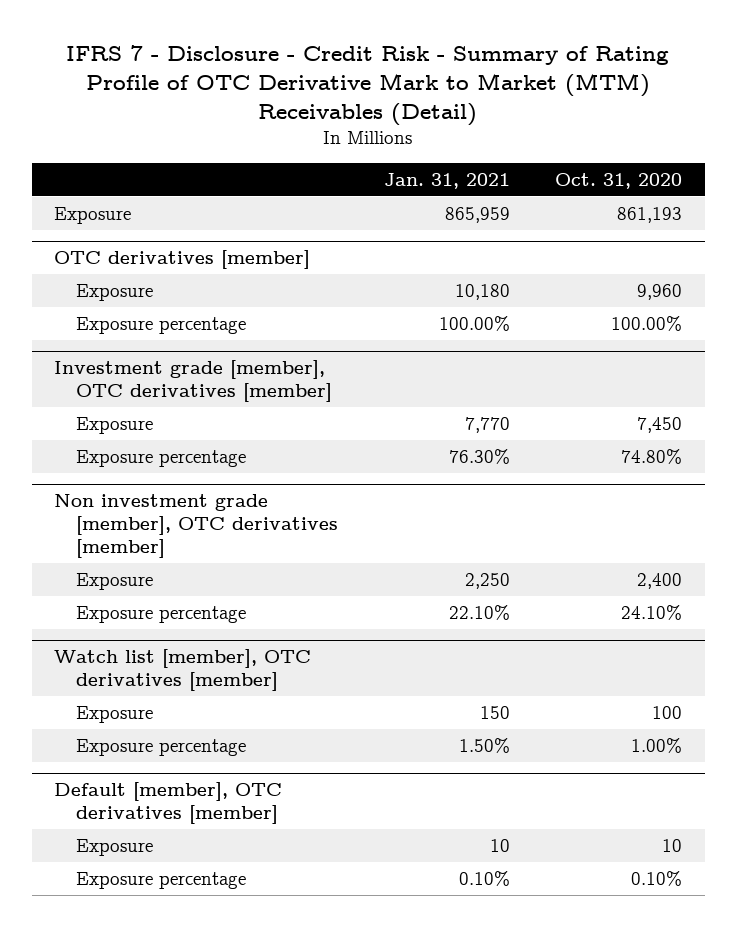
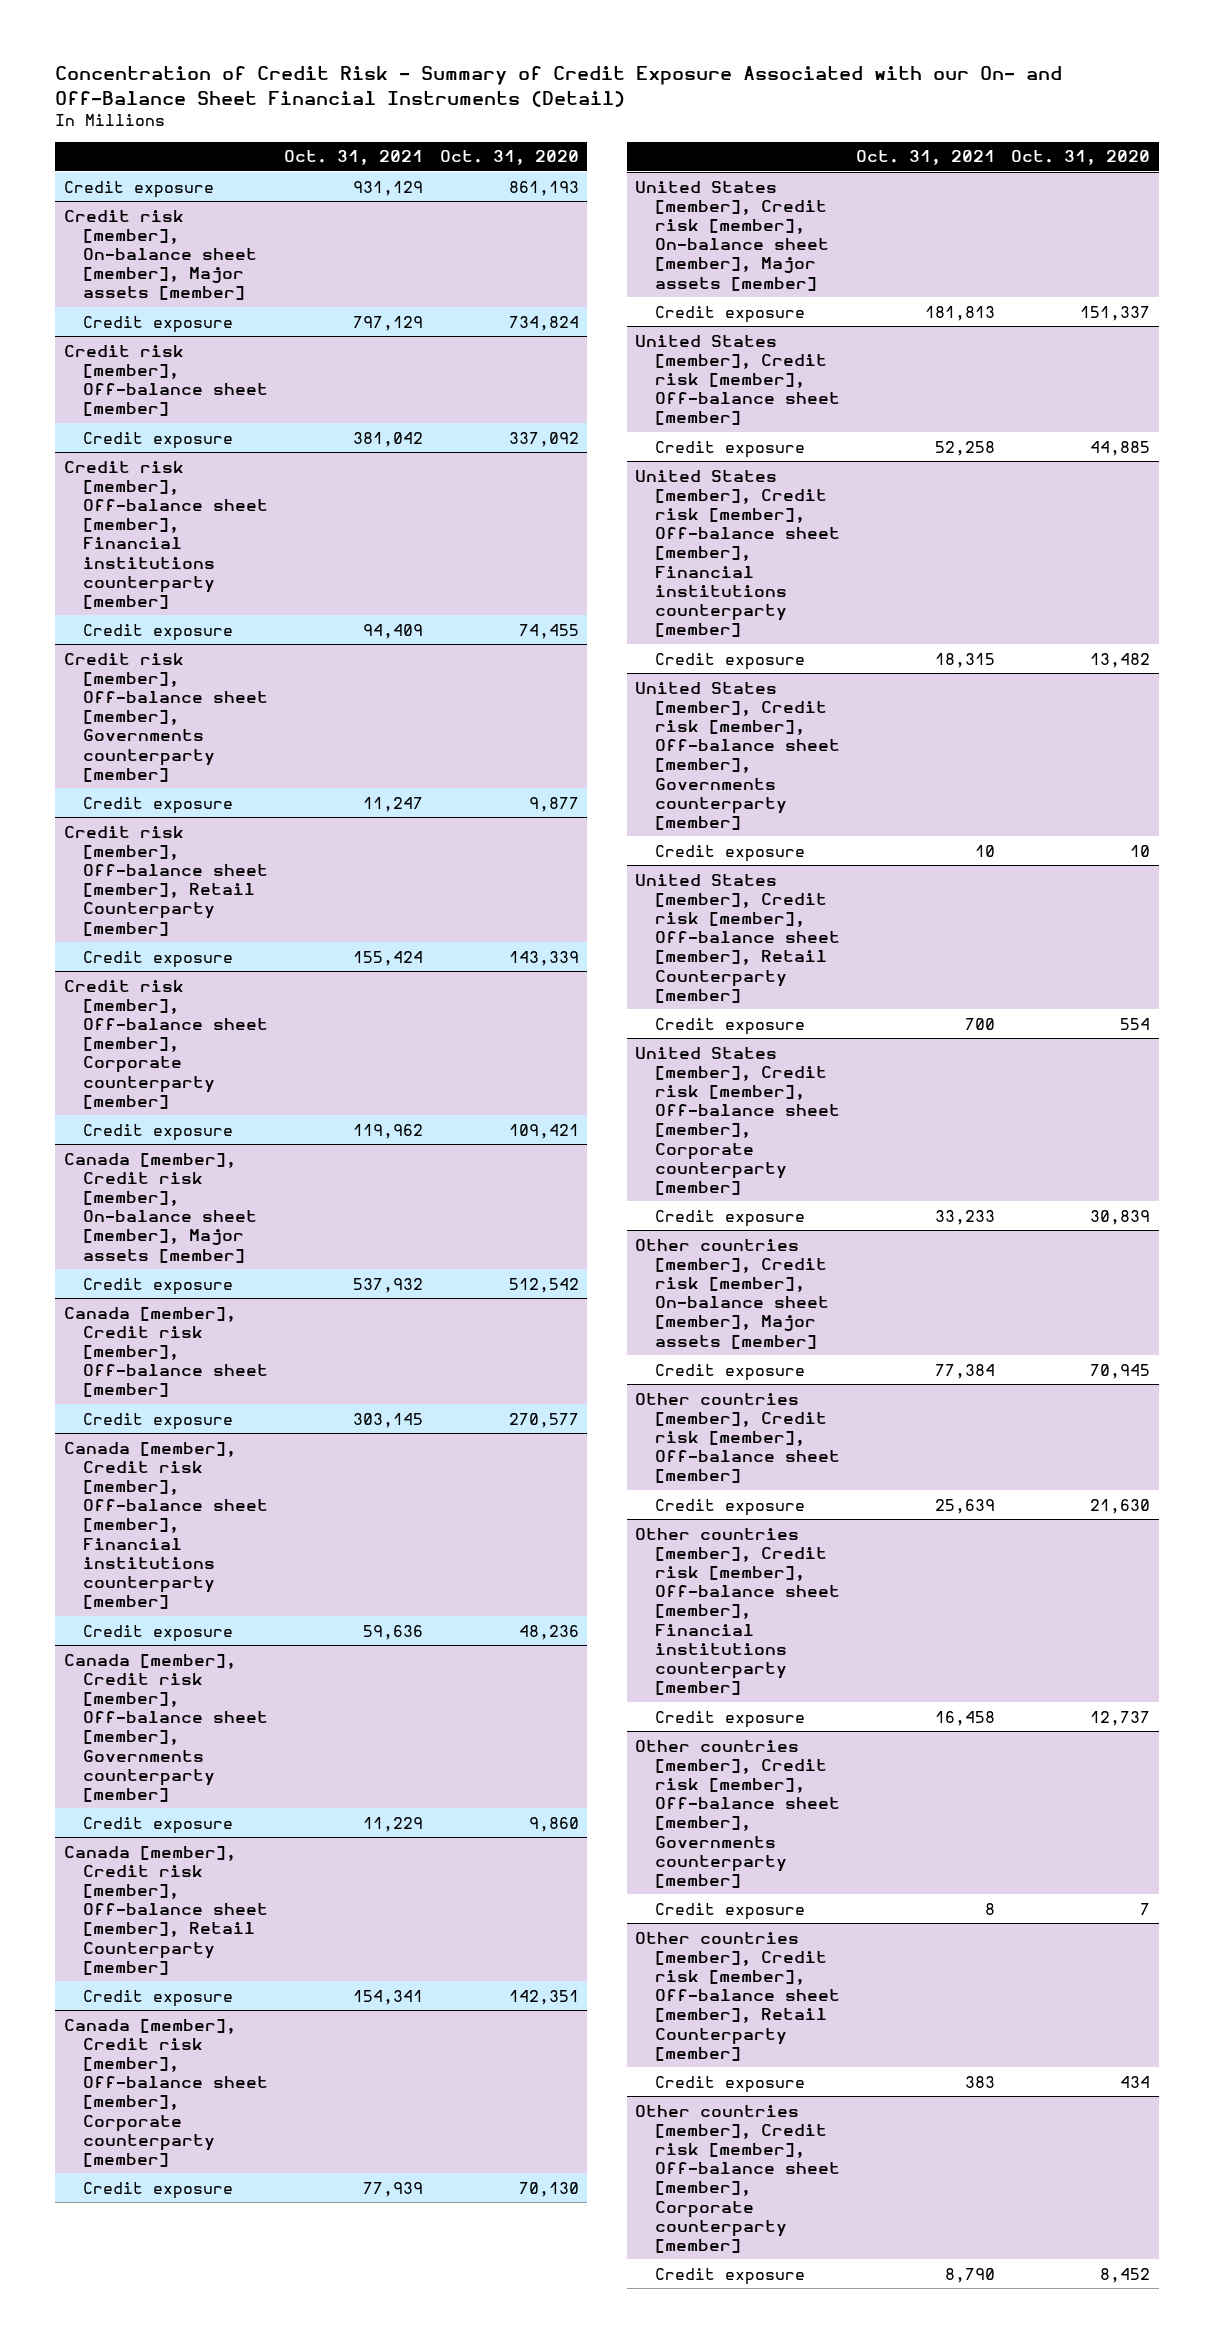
[66,44,670,127] IFRS 7 - Disclosure - Credit Risk - Summary of Rating Profile of OTC Derivative Mark to Market (MTM) Receivables (Detail) -> [55,65,1063,107] Concentration of Credit Risk - Summary of Credit Exposure Associated with our On- and Off-Balance Sheet Financial Instruments (Detail)
[383,172,510,189] Jan. 31, 2021 -> none
none -> [284,150,424,166] Oct. 31, 2021
[54,250,311,270] OTC derivatives [member] -> none
[76,316,247,334] Exposure percentage -> none
[54,360,333,403] Investment grade [member], OTC derivatives [member] -> none
[76,449,247,467] Exposure percentage -> none
[54,494,339,558] Non investment grade [member], OTC derivatives [member] -> none
[76,605,247,623] Exposure percentage -> none
[54,649,312,692] Watch list [member], OTC derivatives [member] -> none
[76,738,247,756] Exposure percentage -> none
[54,782,283,825] Default [member], OTC derivatives [member] -> none
[76,871,247,889] Exposure percentage -> none
[54,206,132,224] Exposure -> [63,180,214,198] Credit exposure
none -> [63,209,258,301] Credit risk [member], On-balance sheet [member], Major assets [member]
[76,283,154,301] Exposure -> [83,315,234,333] Credit exposure
[637,283,683,300] 9,960 -> [508,315,579,331] 734,824
none -> [63,344,269,417] Credit risk [member], Off-balance sheet [member]
[76,416,154,434] Exposure -> [83,431,234,449] Credit exposure
[637,416,683,433] 7,450 -> [508,431,579,447] 337,092
none -> [63,460,269,609] Credit risk [member], Off-balance sheet [member], Financial institutions counterparty [member]
[76,572,154,590] Exposure -> [83,623,234,641] Credit exposure
[637,572,683,589] 2,400 -> [518,623,579,639] 74,455
none -> [63,652,269,782] Credit risk [member], Off-balance sheet [member], Governments counterparty [member]
[76,705,154,723] Exposure -> [83,796,234,814] Credit exposure
[652,705,683,719] 100 -> [528,796,579,812] 9,877
none -> [63,825,269,936] Credit risk [member], Off-balance sheet [member], Retail Counterparty [member]
[76,838,154,856] Exposure -> [83,950,234,968] Credit exposure
[662,838,683,852] 10 -> [508,950,579,966] 143,339
none -> [63,979,269,1109] Credit risk [member], Off-balance sheet [member], Corporate counterparty [member]
none -> [83,1123,234,1141] Credit exposure
none -> [63,1152,258,1263] Canada [member], Credit risk [member], On-balance sheet [member], Major assets [member]
none -> [83,1277,234,1295] Credit exposure
none -> [63,1306,269,1398] Canada [member], Credit risk [member], Off-balance sheet [member]
none -> [83,1412,234,1430] Credit exposure
none -> [63,1441,269,1610] Canada [member], Credit risk [member], Off-balance sheet [member], Financial institutions counterparty [member]
none -> [83,1624,234,1642] Credit exposure
none -> [63,1653,269,1802] Canada [member], Credit risk [member], Off-balance sheet [member], Governments counterparty [member]
none -> [83,1816,234,1834] Credit exposure
none -> [63,1845,269,1975] Canada [member], Credit risk [member], Off-balance sheet [member], Retail Counterparty [member]
none -> [83,1989,234,2007] Credit exposure
none -> [63,2018,269,2167] Canada [member], Credit risk [member], Off-balance sheet [member], Corporate counterparty [member]
none -> [83,2181,234,2199] Credit exposure
none -> [635,180,829,291] United States [member], Credit risk [member], On-balance sheet [member], Major assets [member]
none -> [654,305,805,323] Credit exposure
none -> [635,334,840,426] United States [member], Credit risk [member], Off-balance sheet [member]
none -> [654,440,805,458] Credit exposure
none -> [635,469,840,638] United States [member], Credit risk [member], Off-balance sheet [member], Financial institutions counterparty [member]
none -> [654,652,805,670] Credit exposure
none -> [635,681,840,830] United States [member], Credit risk [member], Off-balance sheet [member], Governments counterparty [member]
none -> [654,844,805,862] Credit exposure
none -> [635,873,840,1003] United States [member], Credit risk [member], Off-balance sheet [member], Retail Counterparty [member]
none -> [654,1017,805,1035] Credit exposure
none -> [635,1046,840,1195] United States [member], Credit risk [member], Off-balance sheet [member], Corporate counterparty [member]
none -> [654,1209,805,1227] Credit exposure
none -> [635,1238,829,1349] Other countries [member], Credit risk [member], On-balance sheet [member], Major assets [member]
none -> [654,1363,805,1381] Credit exposure
none -> [635,1392,840,1484] Other countries [member], Credit risk [member], Off-balance sheet [member]
none -> [654,1498,805,1516] Credit exposure
none -> [635,1527,840,1696] Other countries [member], Credit risk [member], Off-balance sheet [member], Financial institutions counterparty [member]
none -> [654,1710,805,1728] Credit exposure
none -> [635,1739,840,1888] Other countries [member], Credit risk [member], Off-balance sheet [member], Governments counterparty [member]
none -> [654,1902,805,1920] Credit exposure
none -> [635,1931,840,2061] Other countries [member], Credit risk [member], Off-balance sheet [member], Retail Counterparty [member]
none -> [654,2075,805,2093] Credit exposure
none -> [635,2104,840,2253] Other countries [member], Credit risk [member], Off-balance sheet [member], Corporate counterparty [member]
none -> [654,2267,805,2285] Credit exposure

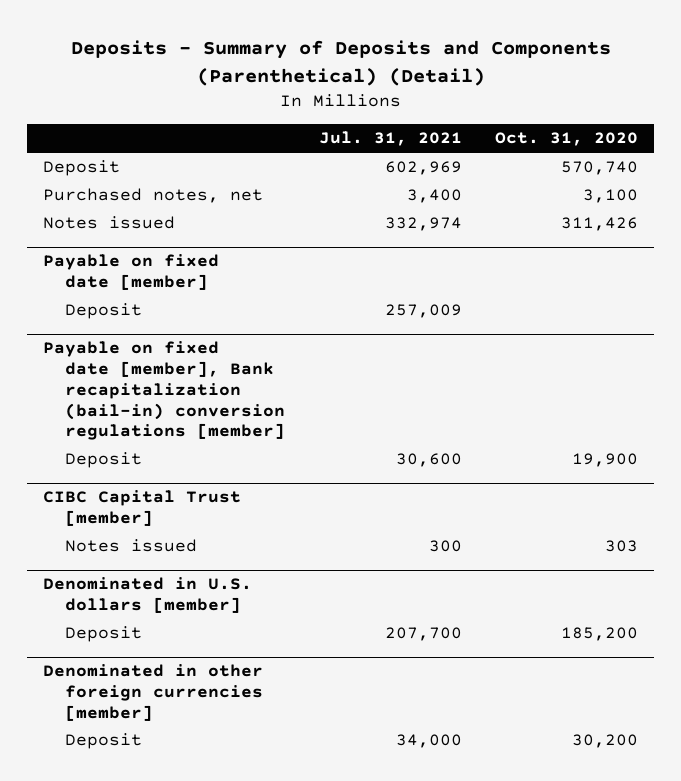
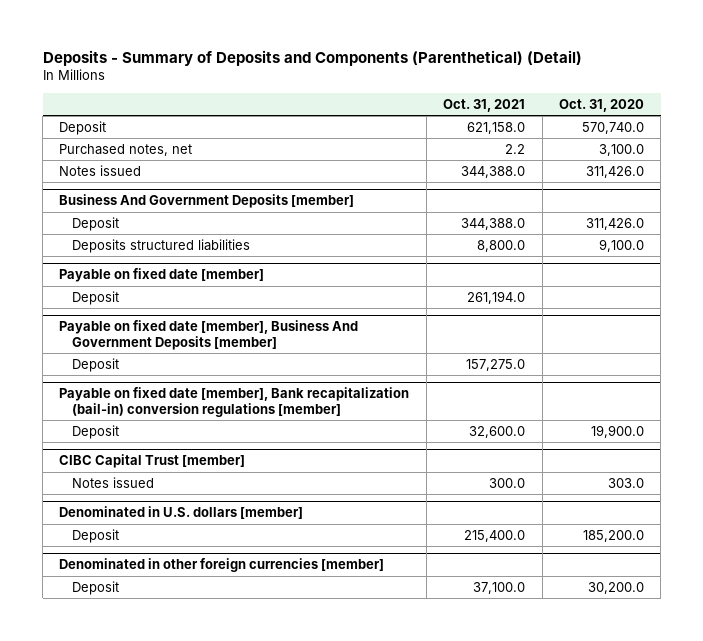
[318,131,462,147] Jul. 31, 2021 -> none
none -> [443,99,526,113] Oct. 31, 2021
[560,161,638,176] 570,740 -> [581,121,644,134] 570,740.0
[582,189,638,204] 3,100 -> [598,143,644,156] 3,100.0
[560,217,638,232] 311,426 -> [585,165,644,178] 311,426.0
none -> [59,194,355,209] Business And Government Deposits [member]
none -> [72,216,120,231] Deposit
none -> [72,238,251,253] Deposits structured liabilities
none -> [59,320,359,350] Payable on fixed date [member], Business And Government Deposits [member]
none -> [72,357,120,372] Deposit
[571,453,638,468] 19,900 -> [590,424,644,438] 19,900.0
[604,540,638,553] 303 -> [607,477,644,488] 303.0
[560,627,638,642] 185,200 -> [582,529,644,542] 185,200.0
[571,734,638,749] 30,200 -> [587,581,644,594] 30,200.0

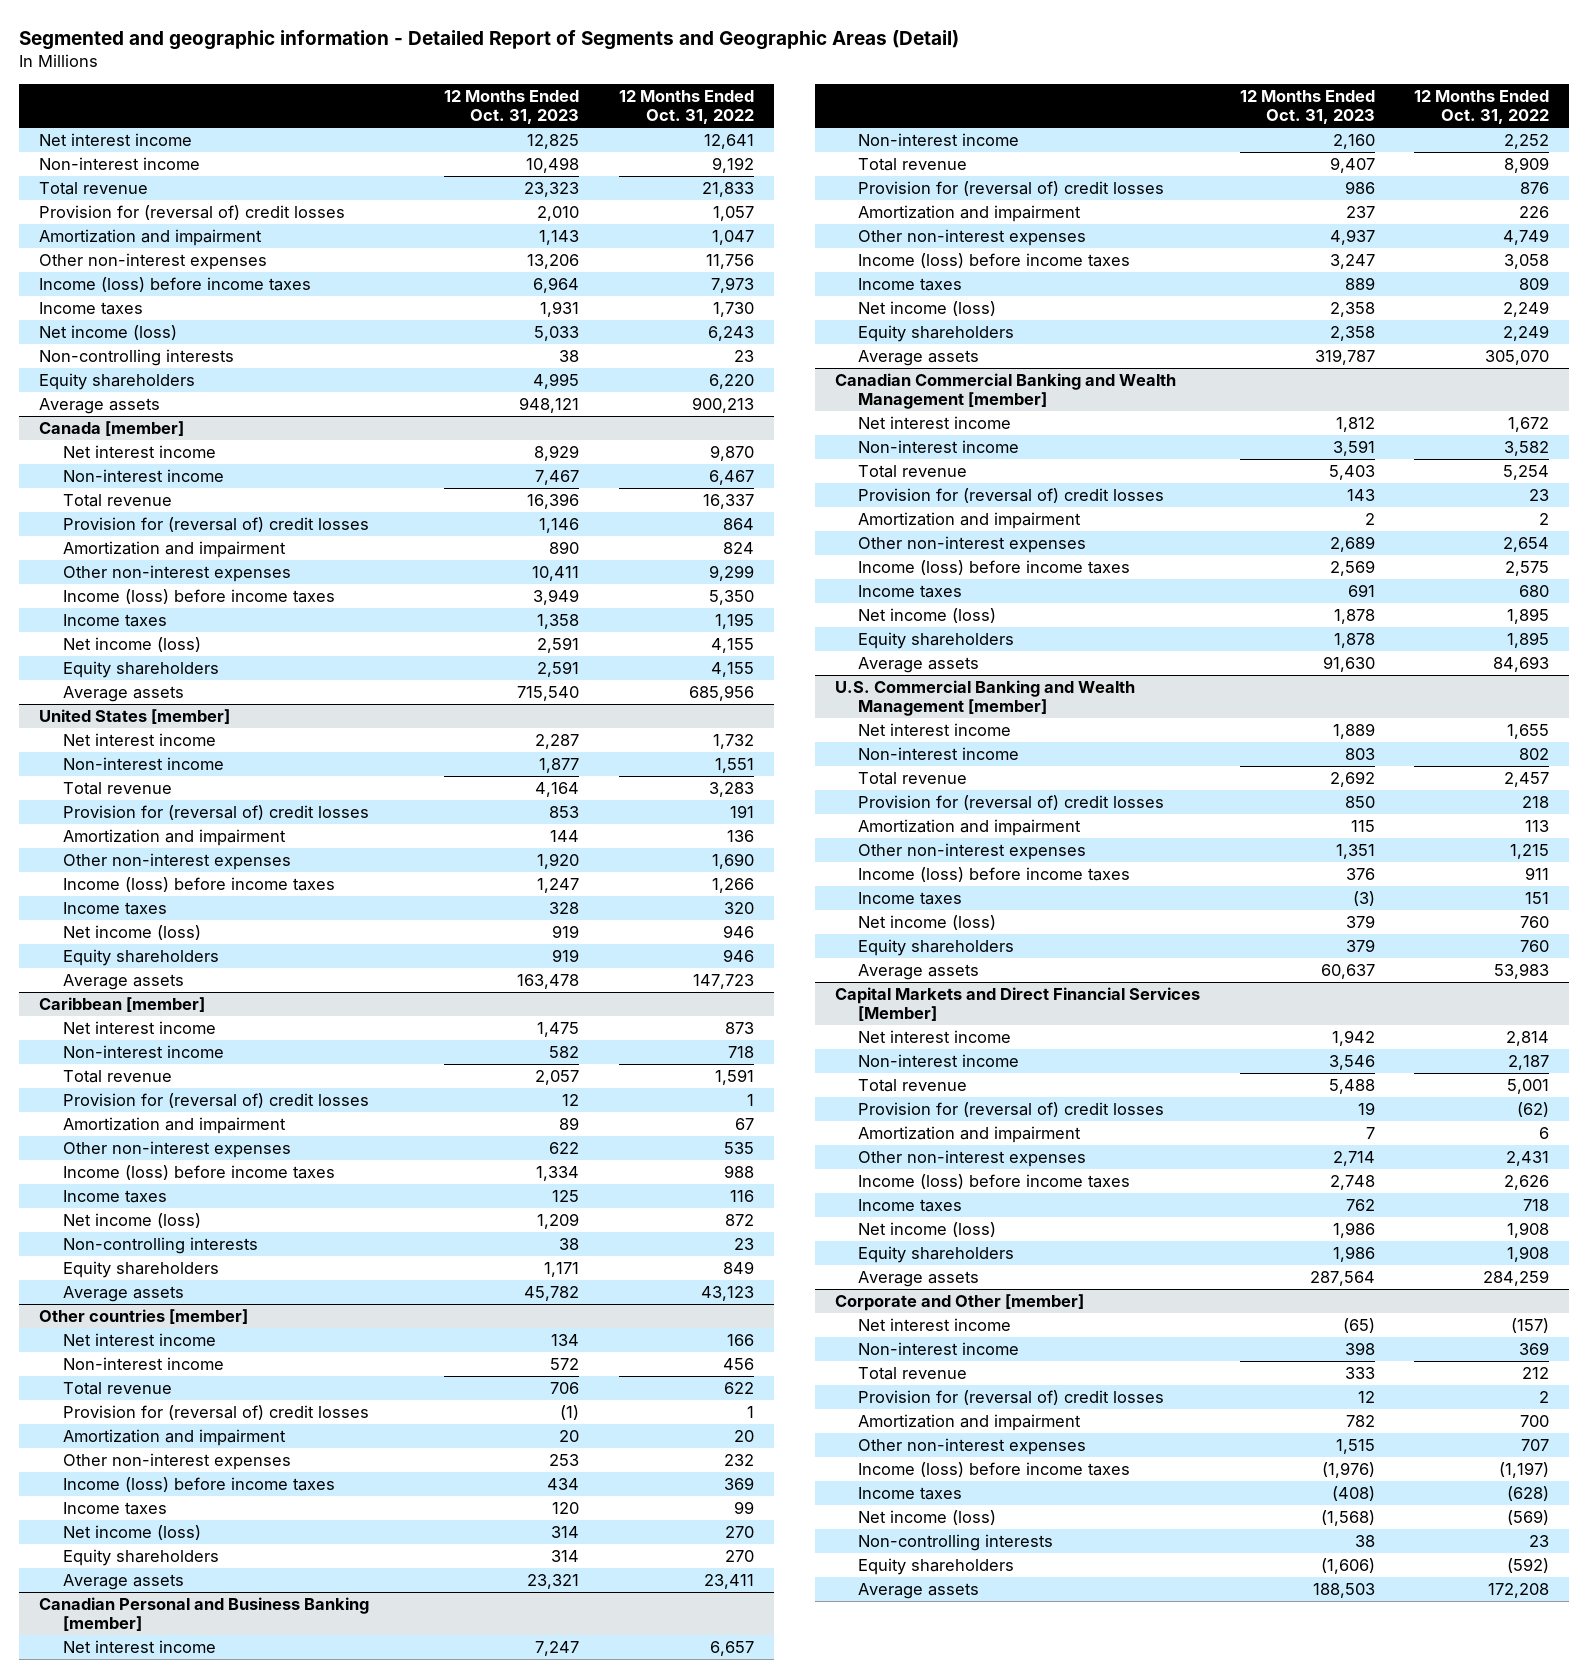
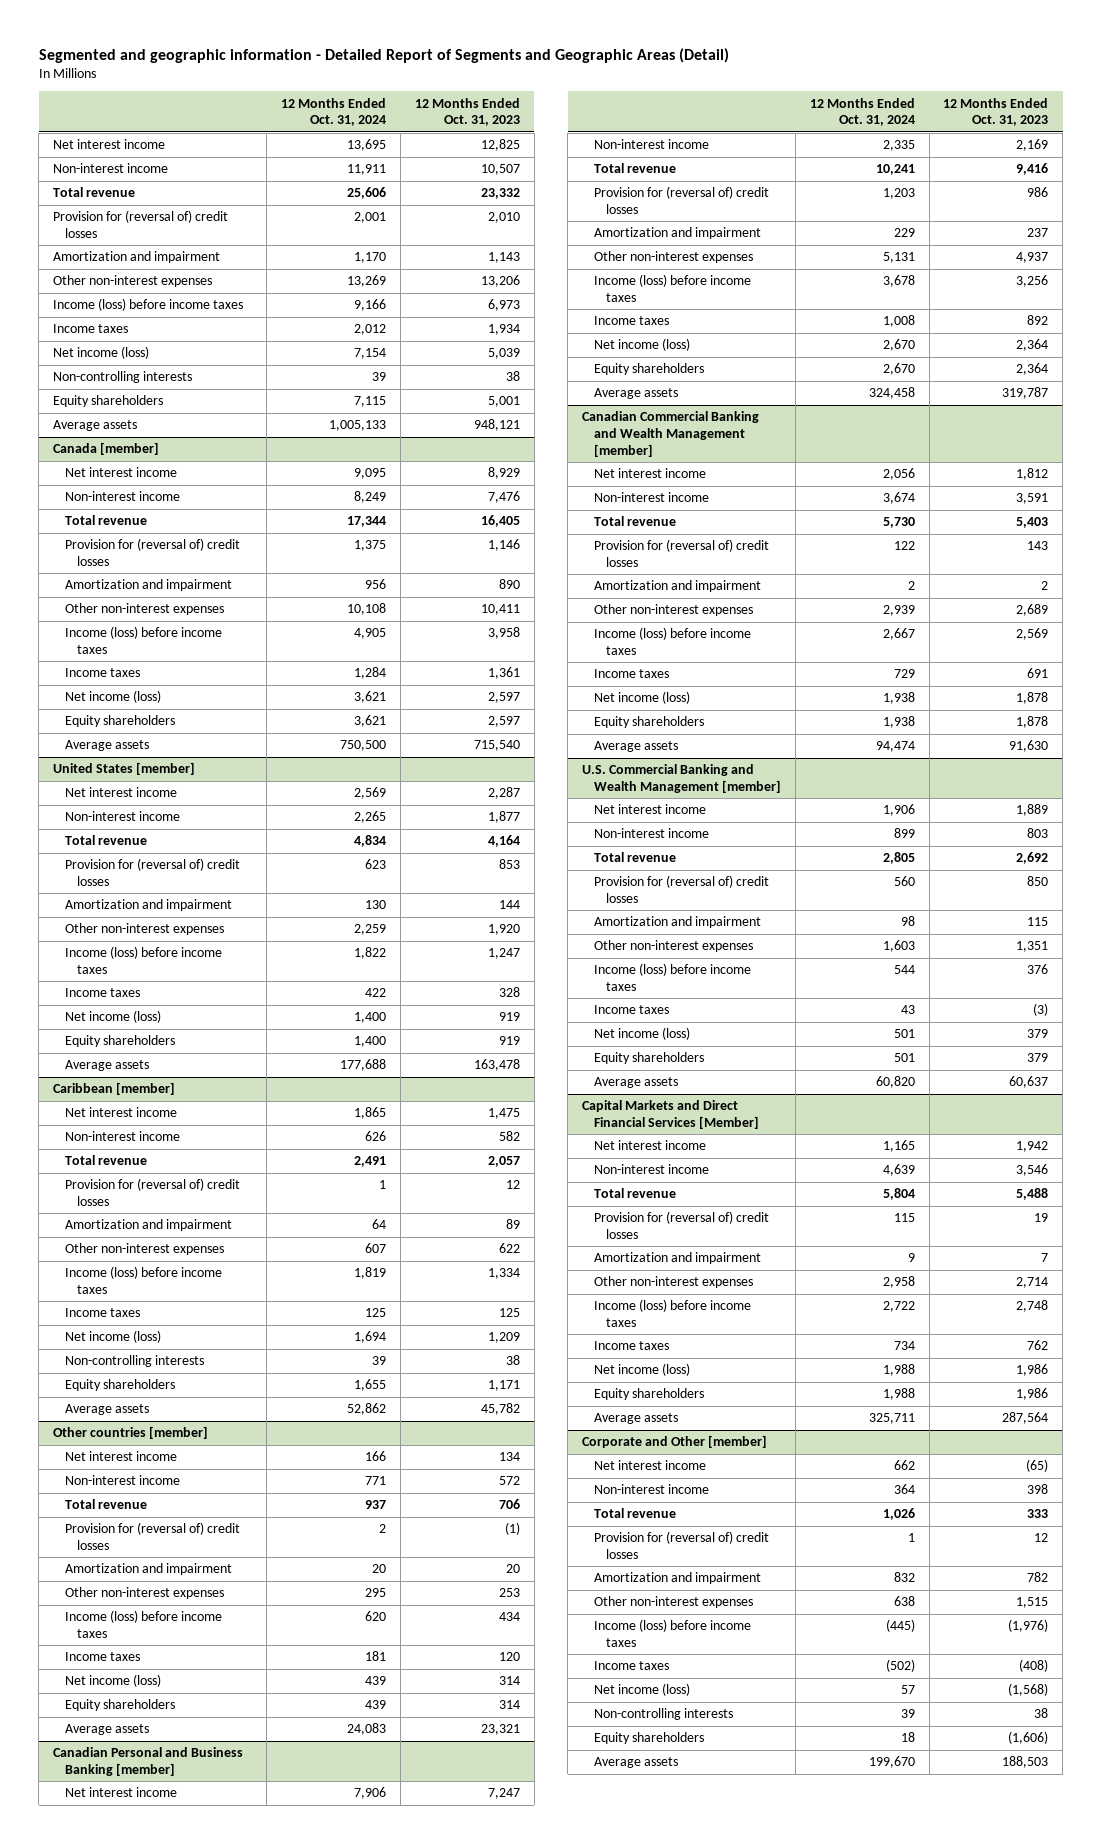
[618,89,754,125] 12 Months Ended Oct. 31, 2022 -> none
none -> [281,97,387,127] 12 Months Ended Oct. 31, 2024
[525,156,579,173] 10,498 -> [480,164,520,176] 10,507
[523,181,579,197] 23,323 -> [480,188,520,200] 23,332
[532,276,579,293] 6,964 -> [487,299,520,312] 6,973
[539,300,579,317] 1,931 -> [487,324,520,336] 1,934
[533,325,579,341] 5,033 -> [487,348,520,360] 5,039
[532,372,579,389] 4,995 -> [487,396,520,408] 5,001
[534,469,579,485] 7,467 -> [487,491,520,504] 7,476
[526,492,579,509] 16,396 -> [480,515,520,528] 16,405
[532,588,579,605] 3,949 -> [487,627,520,640] 3,958
[536,613,579,629] 1,358 -> [487,667,520,680] 1,361
[536,636,579,653] 2,591 -> [487,692,520,704] 2,597
[536,660,579,677] 2,591 -> [487,716,520,728] 2,597
[1332,133,1375,149] 2,160 -> [1016,139,1049,152] 2,169
[1329,156,1375,173] 9,407 -> [1016,163,1049,176] 9,416
[1329,253,1375,269] 3,247 -> [1016,275,1049,288] 3,256
[1344,276,1375,290] 889 -> [1027,315,1049,326] 892
[1329,301,1375,317] 2,358 -> [1016,339,1049,352] 2,364
[1329,325,1375,341] 2,358 -> [1016,363,1049,376] 2,364

